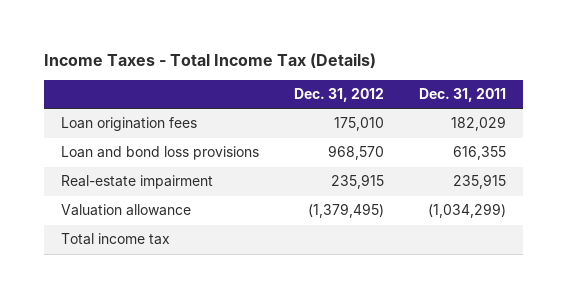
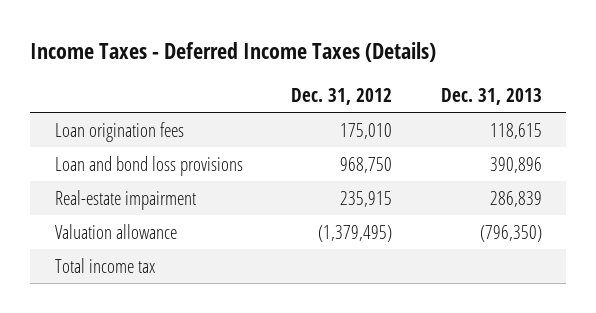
[44,52,377,68] Income Taxes - Total Income Tax (Details) -> [30,42,437,63] Income Taxes - Deferred Income Taxes (Details)
[418,88,506,103] Dec. 31, 2011 -> none
none -> [440,87,542,105] Dec. 31, 2013
[328,145,385,161] 968,570 -> [340,156,393,173] 968,750

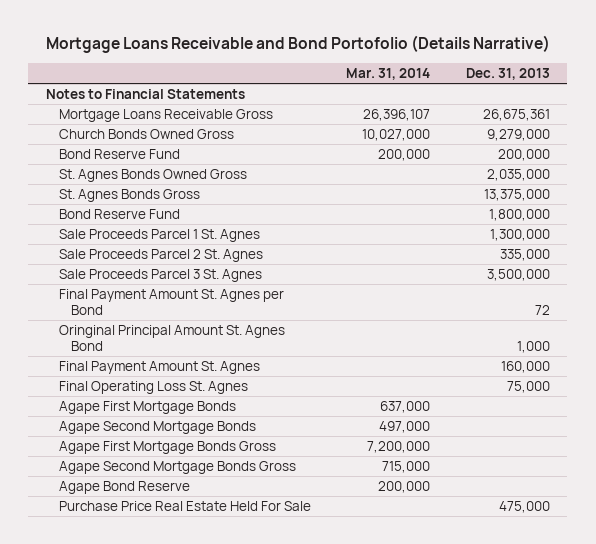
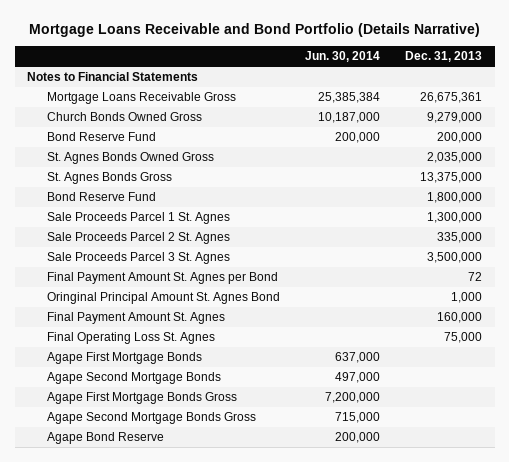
[45,35,550,54] Mortgage Loans Receivable and Bond Portofolio (Details Narrative) -> [28,22,480,37] Mortgage Loans Receivable and Bond Portfolio (Details Narrative)
[346,67,431,80] Mar. 31, 2014 -> none
none -> [304,51,380,63] Jun. 30, 2014
[58,501,311,512] Purchase Price Real Estate Held For Sale -> none

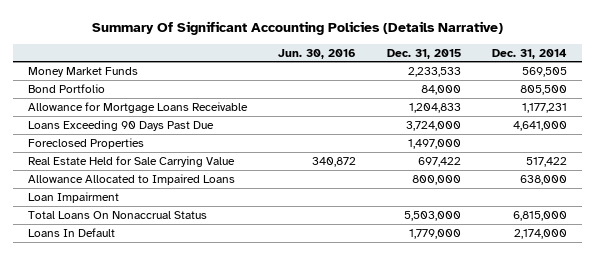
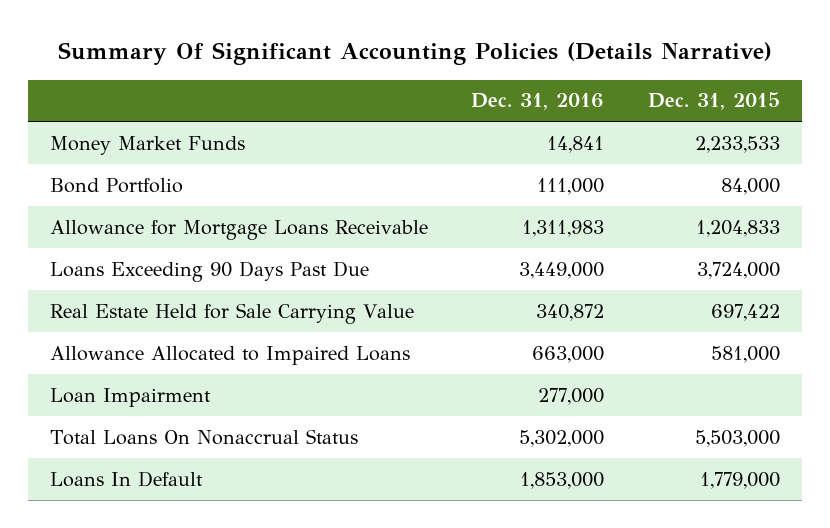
[278,48,357,59] Jun. 30, 2016 -> none
[491,48,567,59] Dec. 31, 2014 -> none
none -> [471,93,605,111] Dec. 31, 2016
[28,137,145,149] Foreclosed Properties -> none
[411,174,461,185] 800,000 -> [710,345,780,363] 581,000

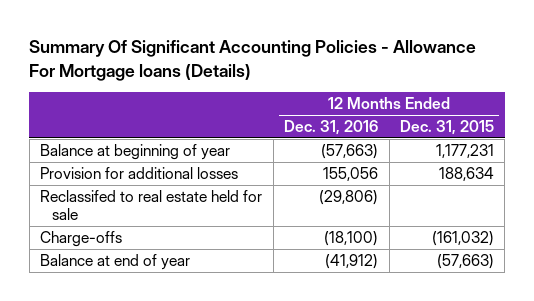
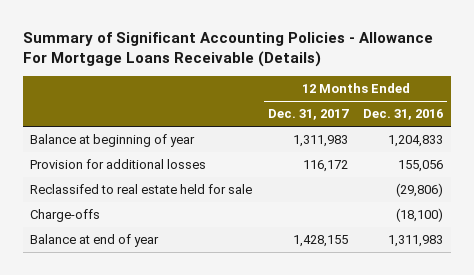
[29,40,477,81] Summary Of Significant Accounting Policies - Allowance For Mortgage loans (Details) -> [22,31,433,68] Summary of Significant Accounting Policies - Allowance For Mortgage Loans Receivable (Details)
[399,120,494,136] Dec. 31, 2015 -> none
none -> [267,109,349,121] Dec. 31, 2017
[321,143,379,159] (57,663) -> [388,135,444,148] 1,204,833
[325,253,379,269] (41,912) -> [388,235,444,248] 1,311,983

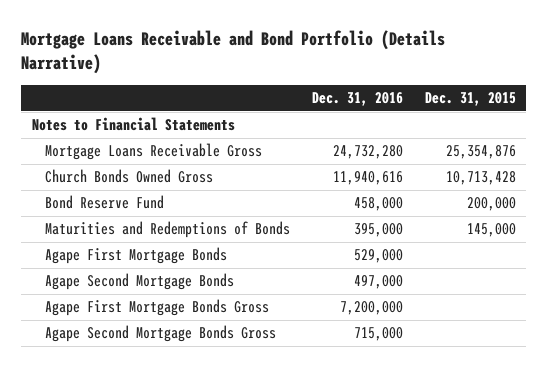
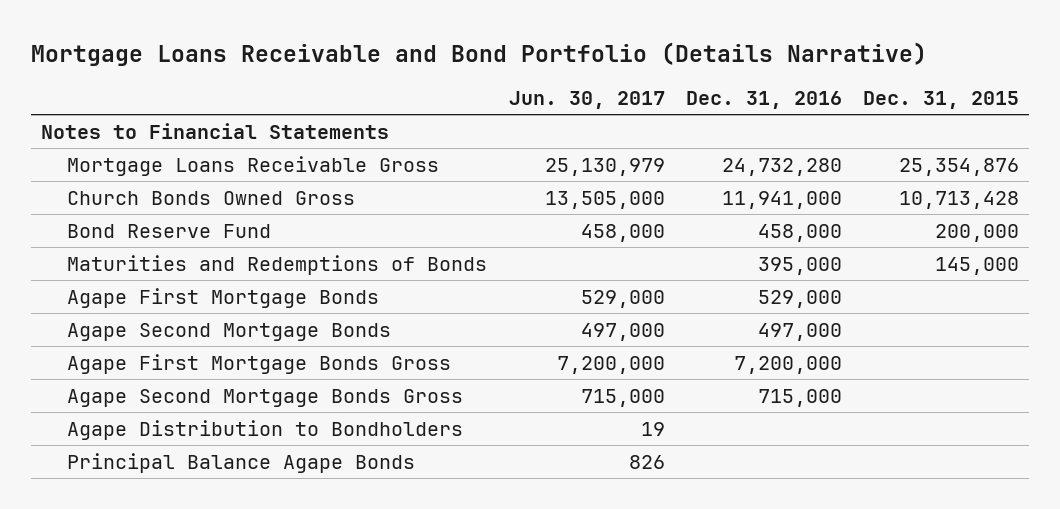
none -> [508,91,665,110] Jun. 30, 2017
[332,171,403,186] 11,940,616 -> [721,190,842,209] 11,941,000
none -> [67,419,464,440] Agape Distribution to Bondholders
none -> [67,452,416,473] Principal Balance Agape Bonds

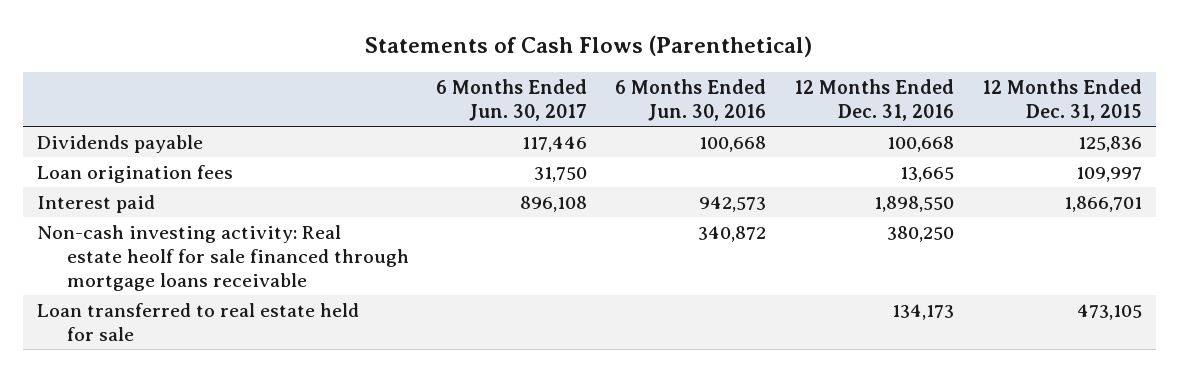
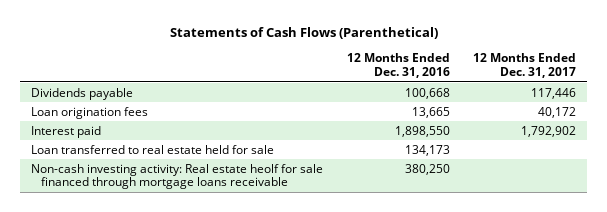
[436,79,588,122] 6 Months Ended Jun. 30, 2017 -> none
[615,79,767,122] 6 Months Ended Jun. 30, 2016 -> none
[981,79,1142,122] 12 Months Ended Dec. 31, 2015 -> none
none -> [472,53,576,78] 12 Months Ended Dec. 31, 2017
[36,224,409,291] Non-cash investing activity: Real estate heolf for sale financed through mortgage loans receivable -> [31,163,324,190] Non-cash investing activity: Real estate heolf for sale financed through mortgage loans receivable

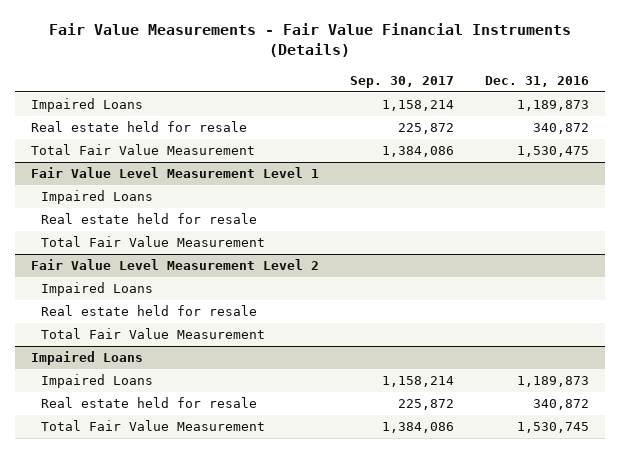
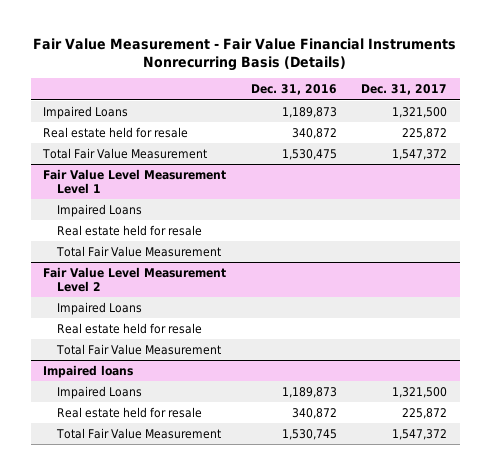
[49,23,572,58] Fair Value Measurements - Fair Value Financial Instruments (Details) -> [33,38,457,71] Fair Value Measurement - Fair Value Financial Instruments Nonrecurring Basis (Details)
[350,75,455,88] Sep. 30, 2017 -> none
none -> [361,84,448,96] Dec. 31, 2017
[30,351,143,366] Impaired Loans -> [43,364,134,378] Impaired loans

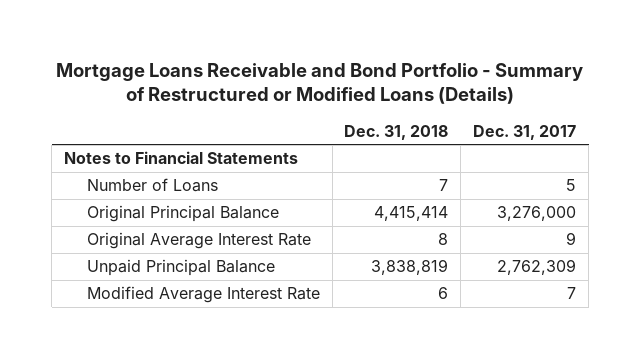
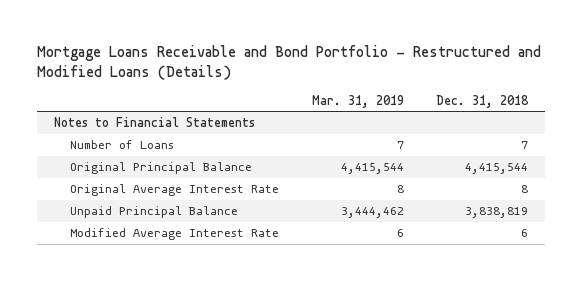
[56,62,584,105] Mortgage Loans Receivable and Bond Portfolio - Summary of Restructured or Modified Loans (Details) -> [37,44,542,80] Mortgage Loans Receivable and Bond Portfolio - Restructured and Modified Loans (Details)
[473,124,577,140] Dec. 31, 2017 -> none
none -> [311,94,404,108] Mar. 31, 2019
[374,206,449,222] 4,415,414 -> [465,163,529,175] 4,415,544

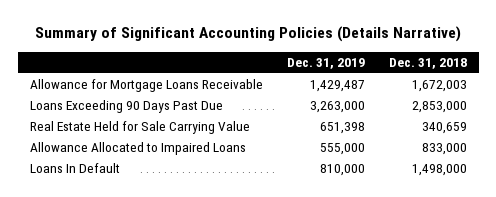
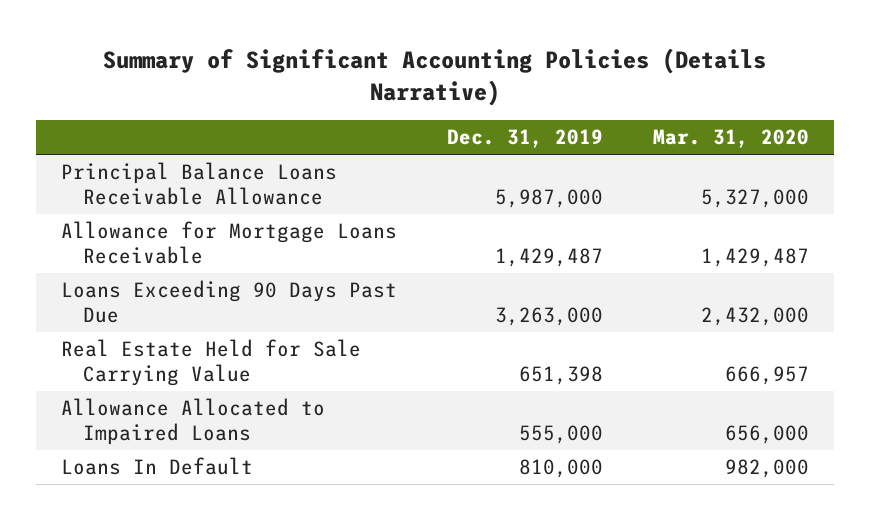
[388,57,467,69] Dec. 31, 2018 -> none
none -> [653,129,810,149] Mar. 31, 2020
none -> [61,162,338,205] Principal Balance Loans Receivable Allowance

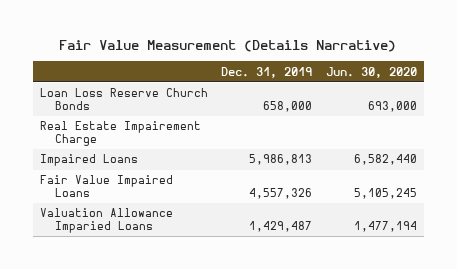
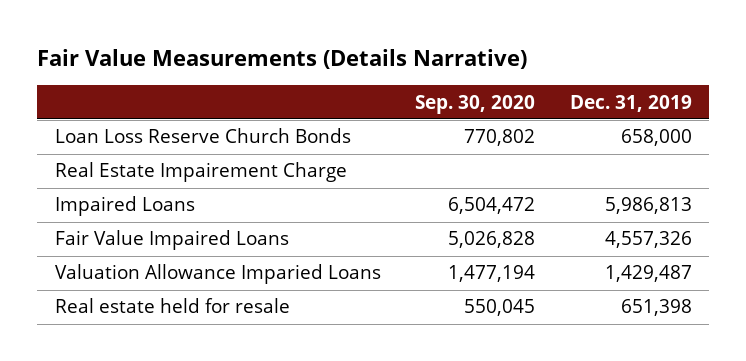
[59,40,397,53] Fair Value Measurement (Details Narrative) -> [37,49,528,70] Fair Value Measurements (Details Narrative)
[325,66,417,78] Jun. 30, 2020 -> none
none -> [415,94,536,114] Sep. 30, 2020
none -> [54,298,290,314] Real estate held for resale

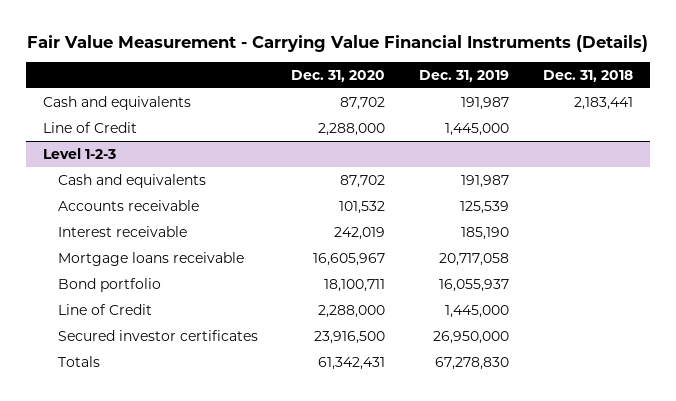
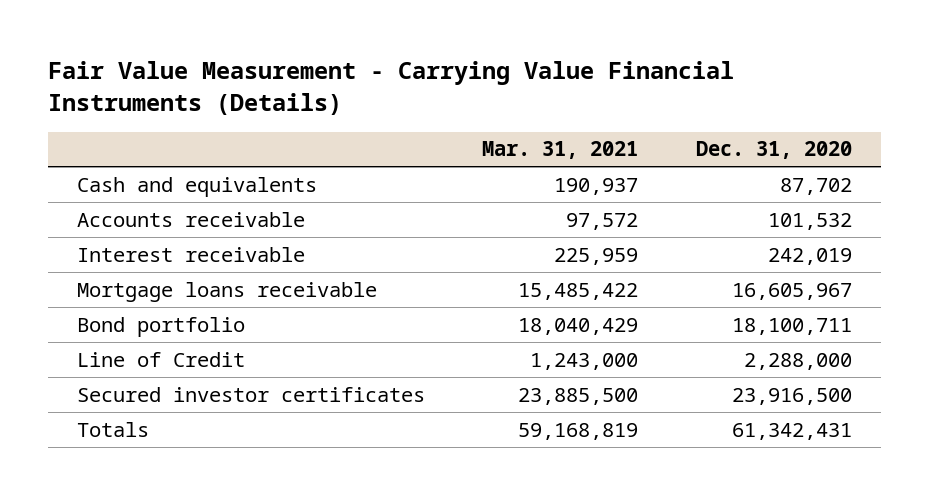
[419,69,510,82] Dec. 31, 2019 -> none
[542,69,633,82] Dec. 31, 2018 -> none
none -> [482,141,639,160] Mar. 31, 2021
[42,121,137,133] Line of Credit -> none
[42,147,116,159] Level 1-2-3 -> none
[57,173,206,188] Cash and equivalents -> none

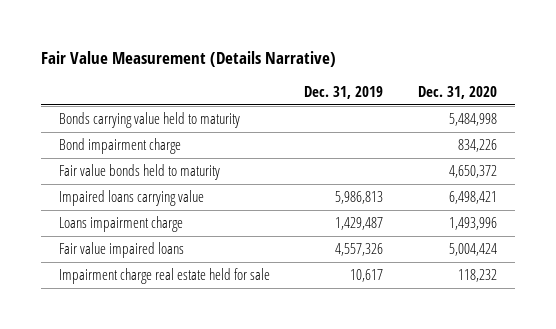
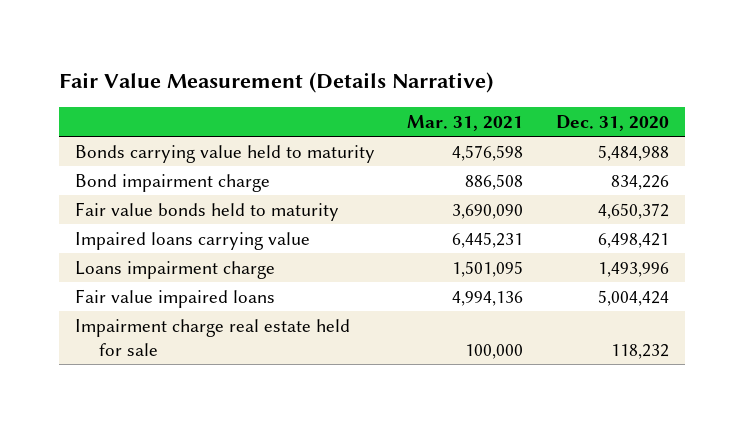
[304,86,384,100] Dec. 31, 2019 -> none
none -> [407,115,524,132] Mar. 31, 2021
[449,113,498,127] 5,484,998 -> [598,144,670,161] 5,484,988

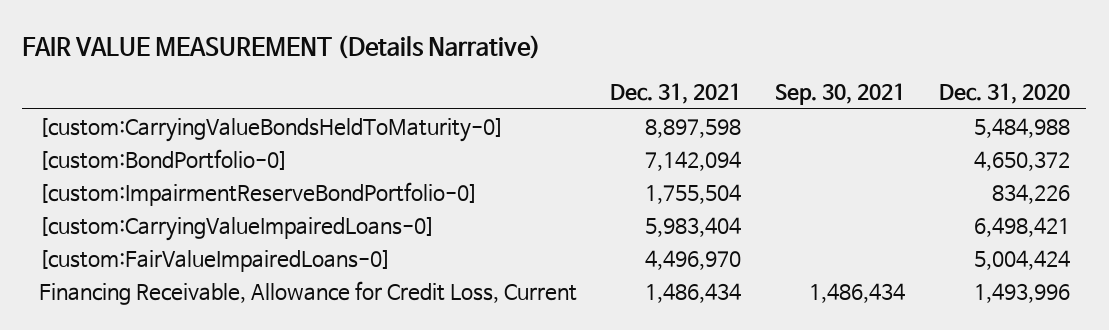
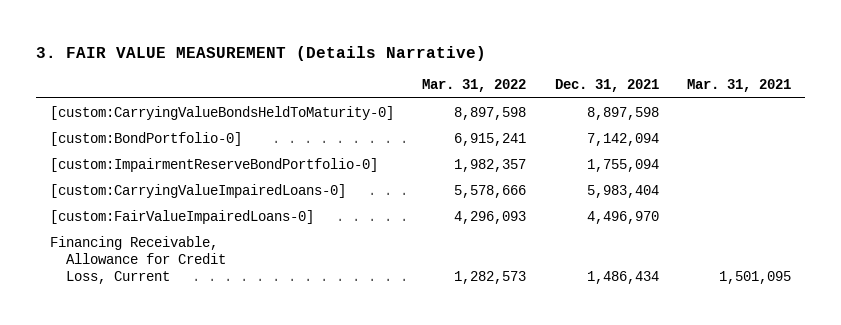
[22,34,542,59] FAIR VALUE MEASUREMENT (Details Narrative) -> [36,45,487,61] 3. FAIR VALUE MEASUREMENT (Details Narrative)
[775,83,906,106] Sep. 30, 2021 -> none
[938,83,1070,105] Dec. 31, 2020 -> none
none -> [422,79,527,93] Mar. 31, 2022
none -> [686,79,791,93] Mar. 31, 2021
[645,184,742,205] 1,755,504 -> [586,158,659,172] 1,755,094

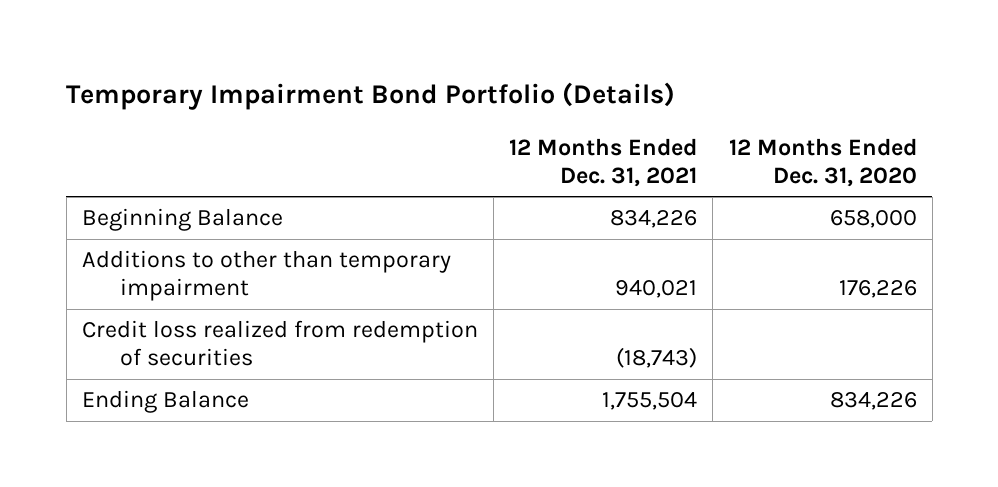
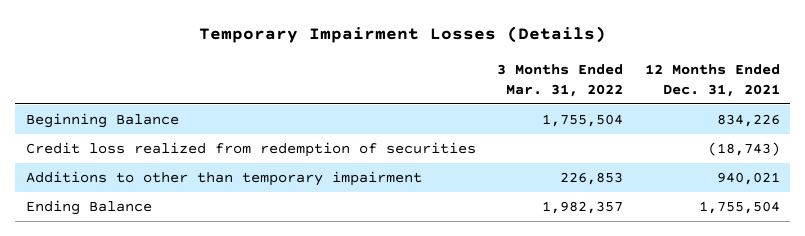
[66,81,676,110] Temporary Impairment Bond Portfolio (Details) -> [198,26,606,44] Temporary Impairment Losses (Details)
[728,137,917,187] 12 Months Ended Dec. 31, 2020 -> none
none -> [497,63,624,98] 3 Months Ended Mar. 31, 2022
[81,250,451,302] Additions to other than temporary impairment -> [25,170,422,186] Additions to other than temporary impairment

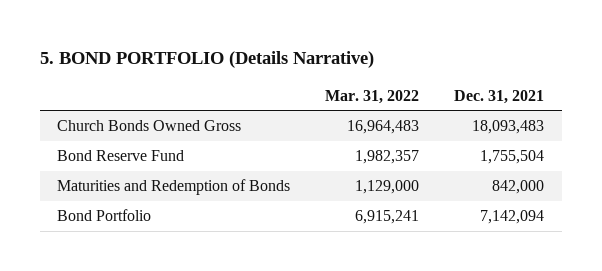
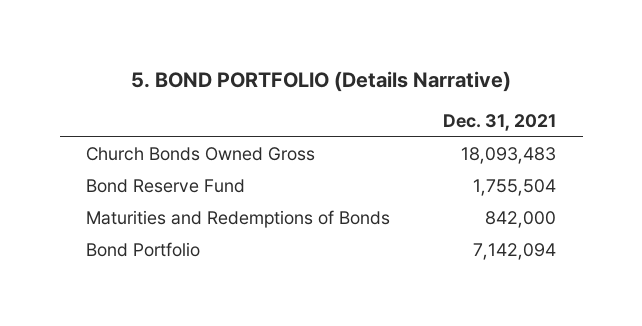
[325,89,420,104] Mar. 31, 2022 -> none
[57,179,291,196] Maturities and Redemption of Bonds -> [86,210,391,229] Maturities and Redemptions of Bonds

